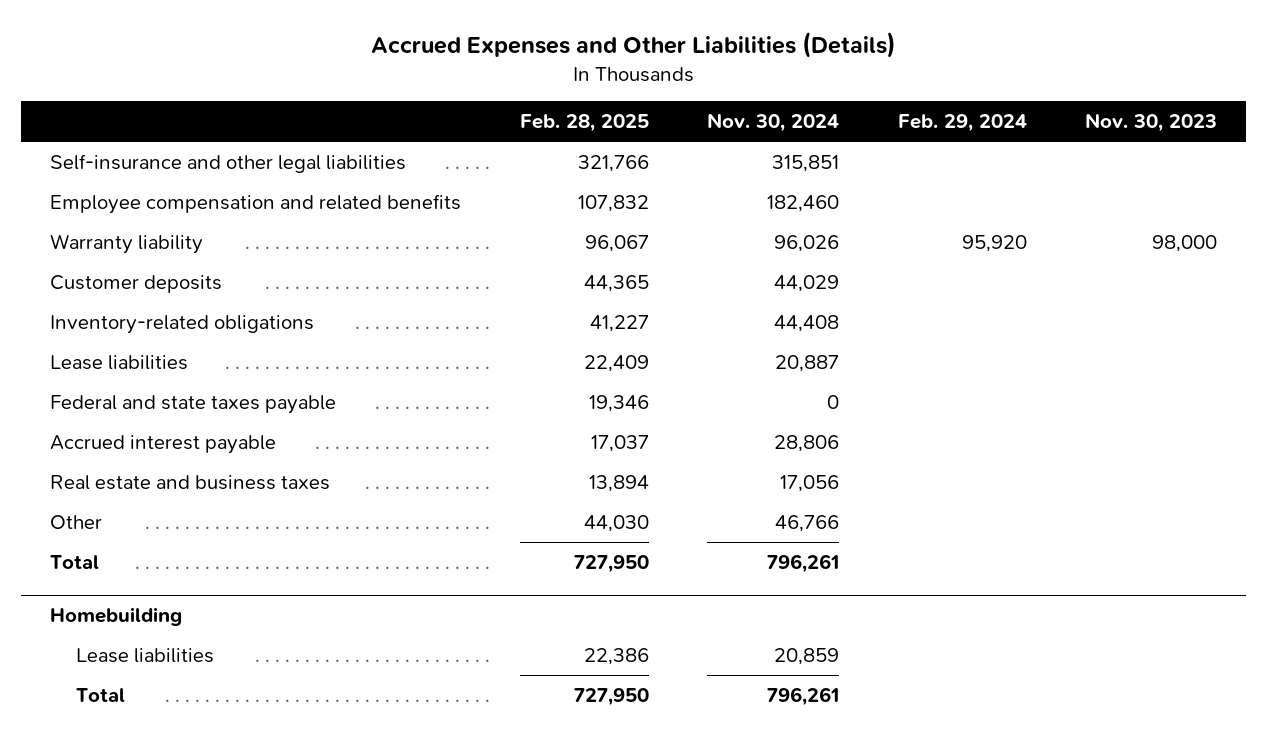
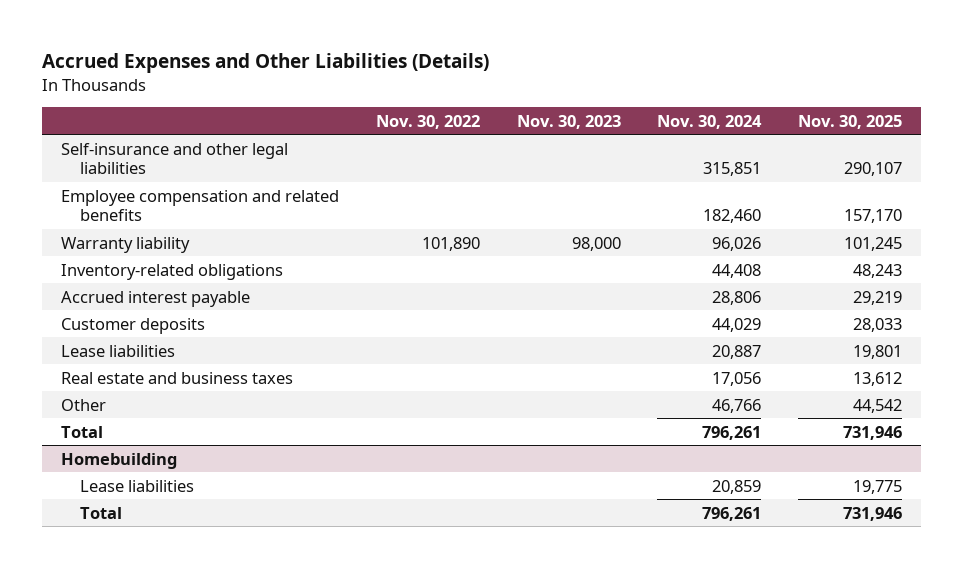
[519,114,649,133] Feb. 28, 2025 -> none
[897,114,1027,133] Feb. 29, 2024 -> none
none -> [375,114,480,129] Nov. 30, 2022
none -> [798,114,903,129] Nov. 30, 2025
[50,394,337,414] Federal and state taxes payable -> none
[50,274,223,293] Customer deposits -> [60,317,205,334] Customer deposits
[50,354,189,370] Lease liabilities -> [60,344,175,357] Lease liabilities

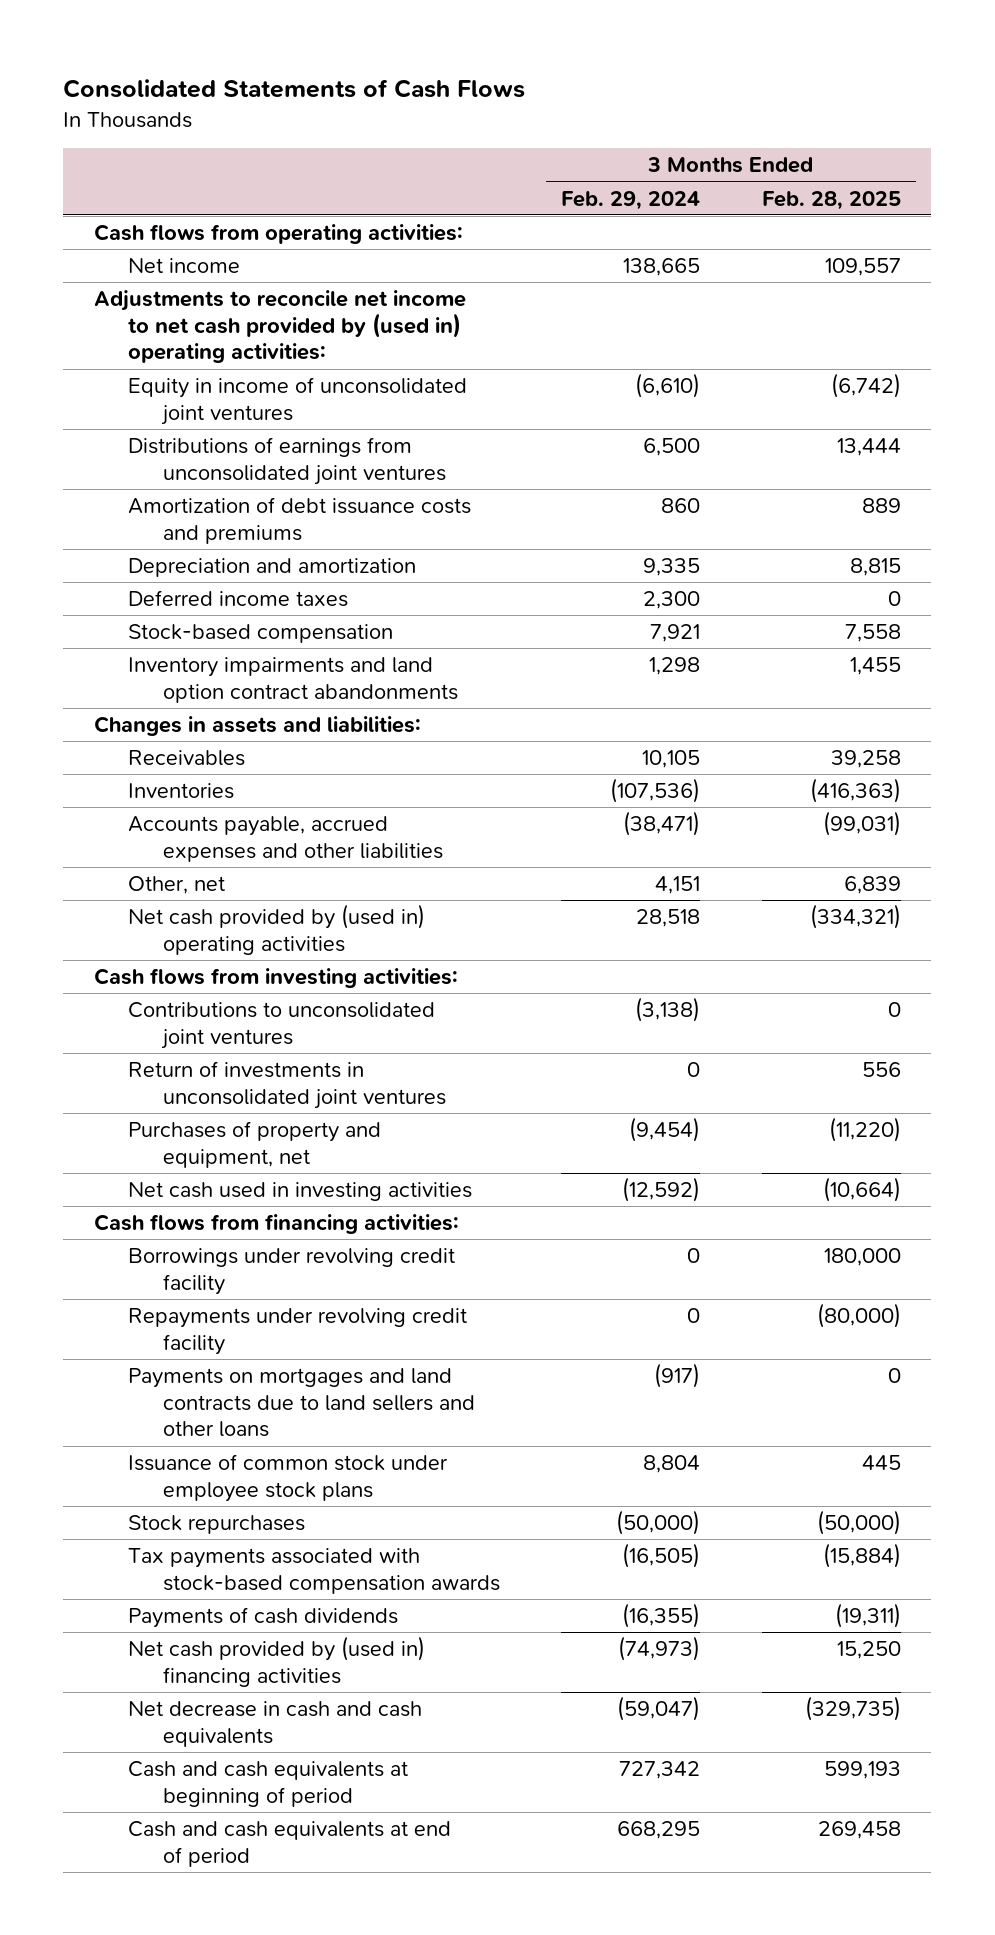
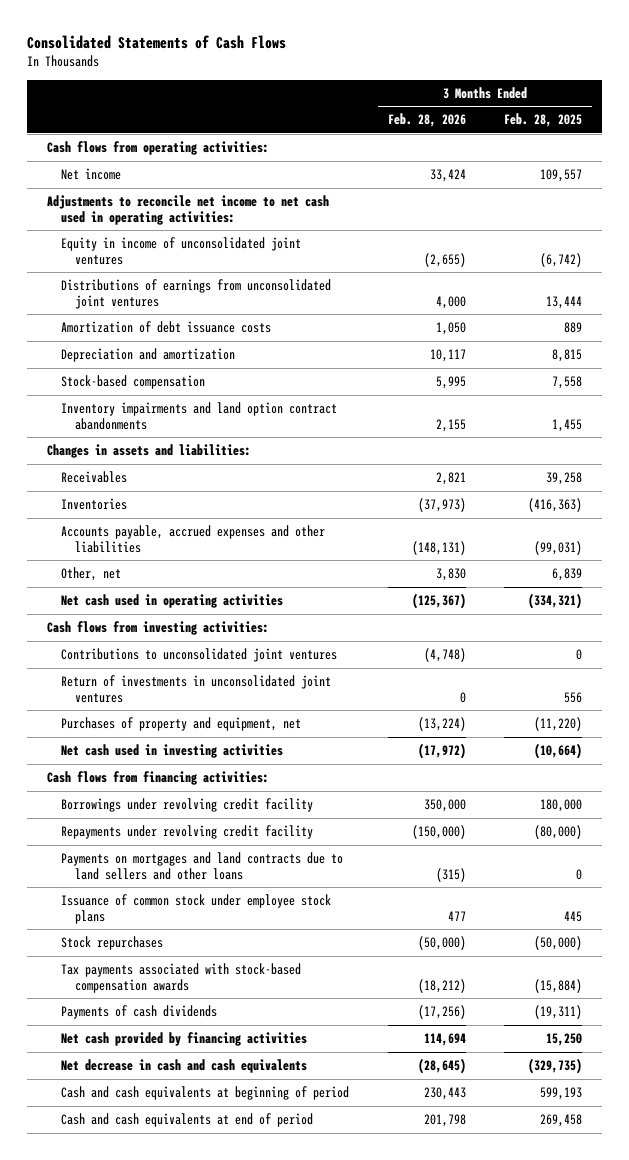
[561,190,701,210] Feb. 29, 2024 -> none
none -> [387,113,466,128] Feb. 28, 2026
[94,289,467,364] Adjustments to reconcile net income to net cash provided by (used in) operating activities: -> [46,194,329,225] Adjustments to reconcile net income to net cash used in operating activities:
[128,496,472,544] Amortization of debt issuance costs and premiums -> [61,320,272,333] Amortization of debt issuance costs
[128,589,349,607] Deferred income taxes -> none
[128,903,426,955] Net cash provided by (used in) operating activities -> [61,593,284,608] Net cash used in operating activities
[128,1635,426,1687] Net cash provided by (used in) financing activities -> [61,1031,308,1046] Net cash provided by financing activities

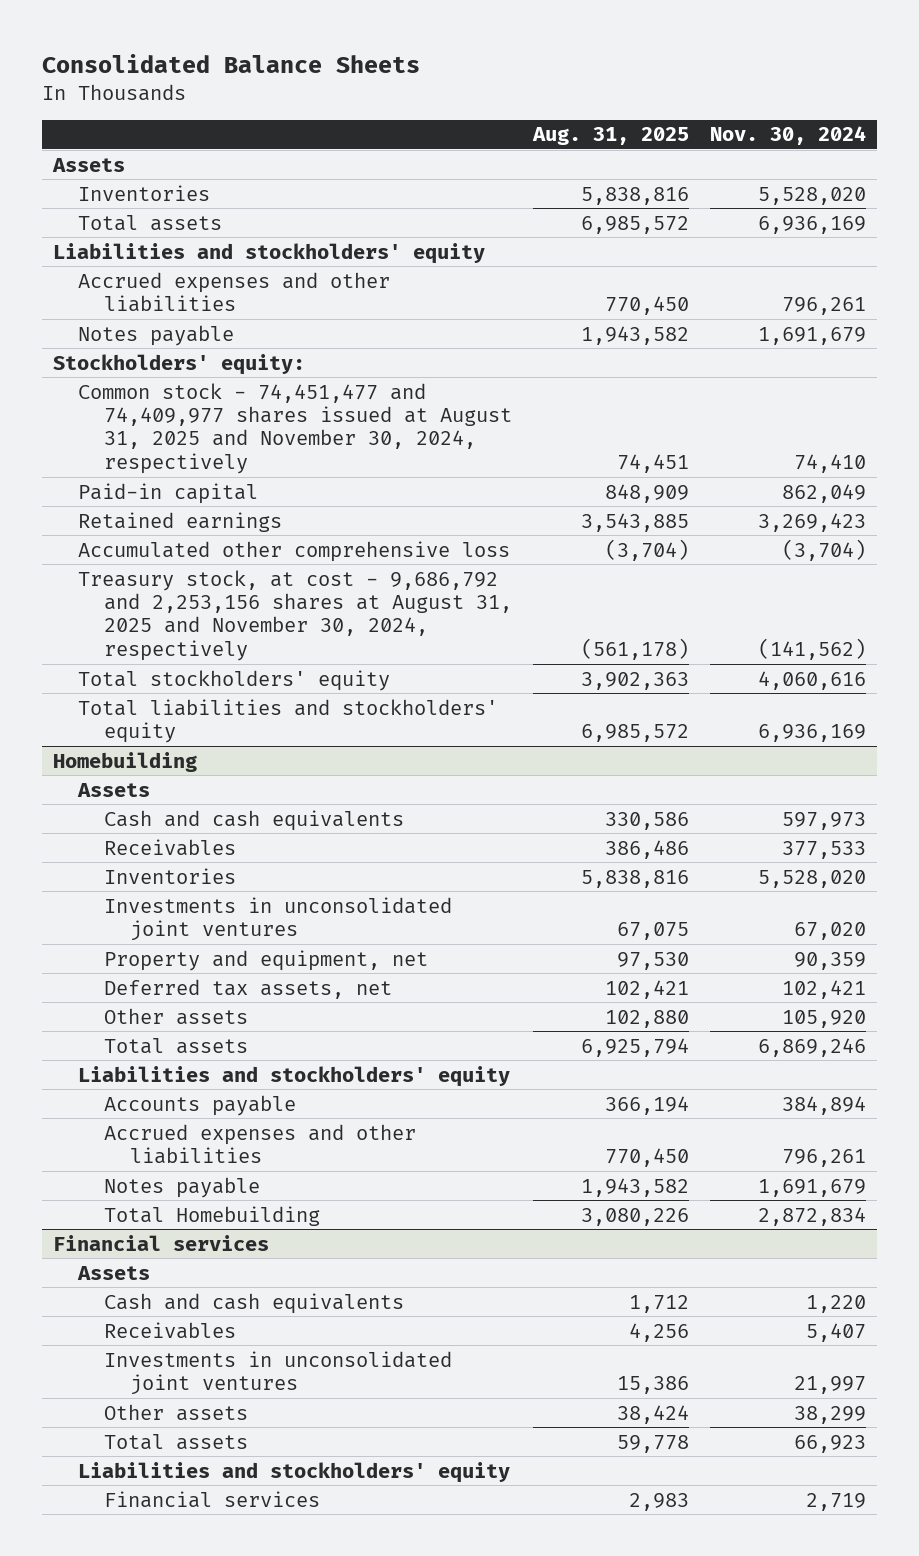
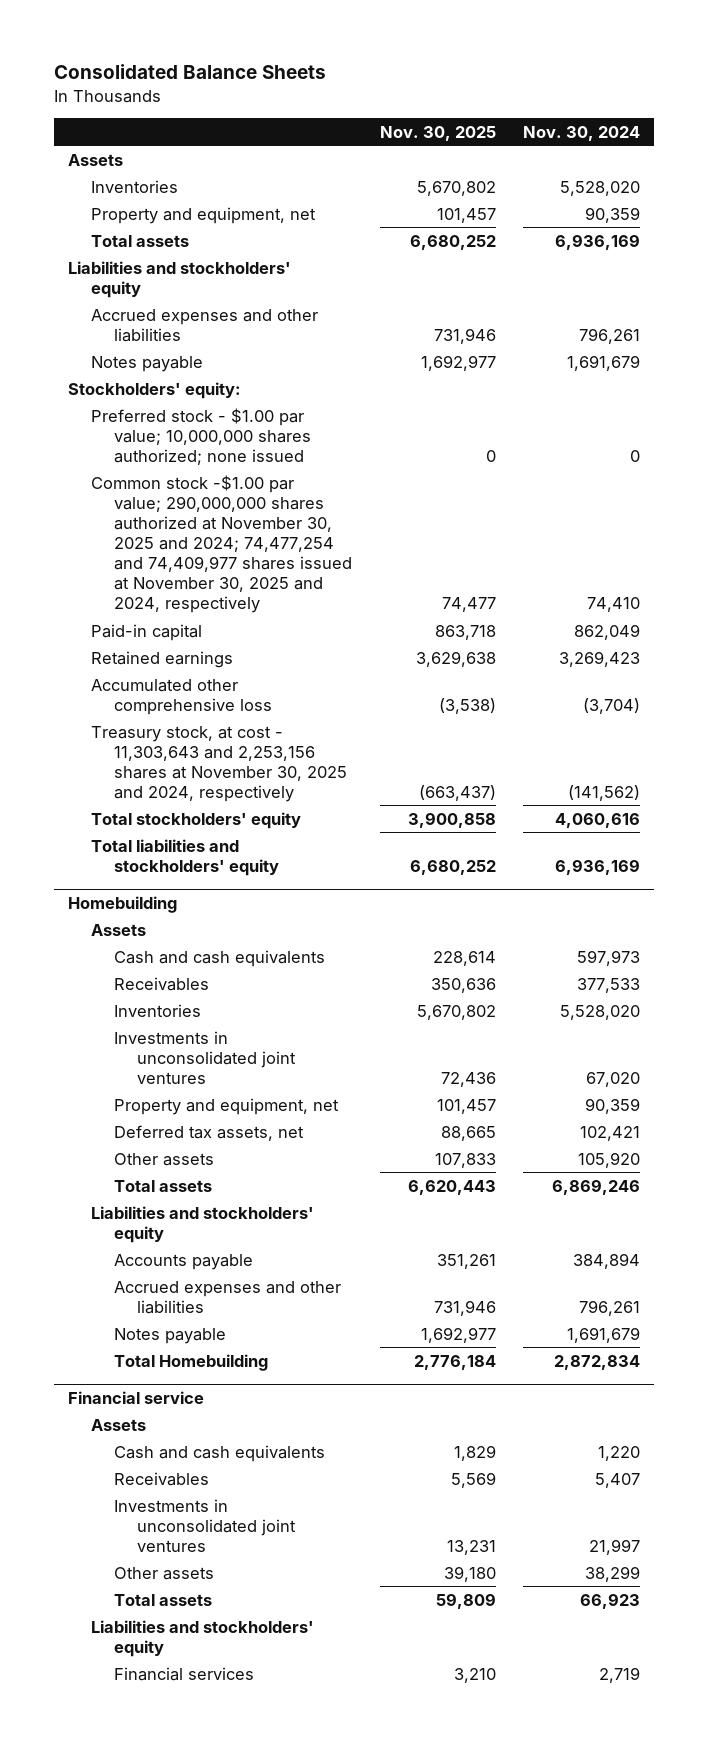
[532,127,690,146] Aug. 31, 2025 -> none
none -> [379,125,496,141] Nov. 30, 2025
none -> [90,206,316,224] Property and equipment, net
none -> [90,407,311,465] Preferred stock - $1.00 par value; 10,000,000 shares authorized; none issued
[78,382,513,474] Common stock - 74,451,477 and 74,409,977 shares issued at August 31, 2025 and November 30, 2024, respectively -> [90,474,352,614] Common stock -$1.00 par value; 290,000,000 shares authorized at November 30, 2025 and 2024; 74,477,254 and 74,409,977 shares issued at November 30, 2025 and 2024, respectively
[78,569,513,661] Treasury stock, at cost - 9,686,792 and 2,253,156 shares at August 31, 2025 and November 30, 2024, respectively -> [90,725,347,802] Treasury stock, at cost - 11,303,643 and 2,253,156 shares at November 30, 2025 and 2024, respectively
[52,1234,269,1251] Financial services -> [67,1390,204,1404] Financial service

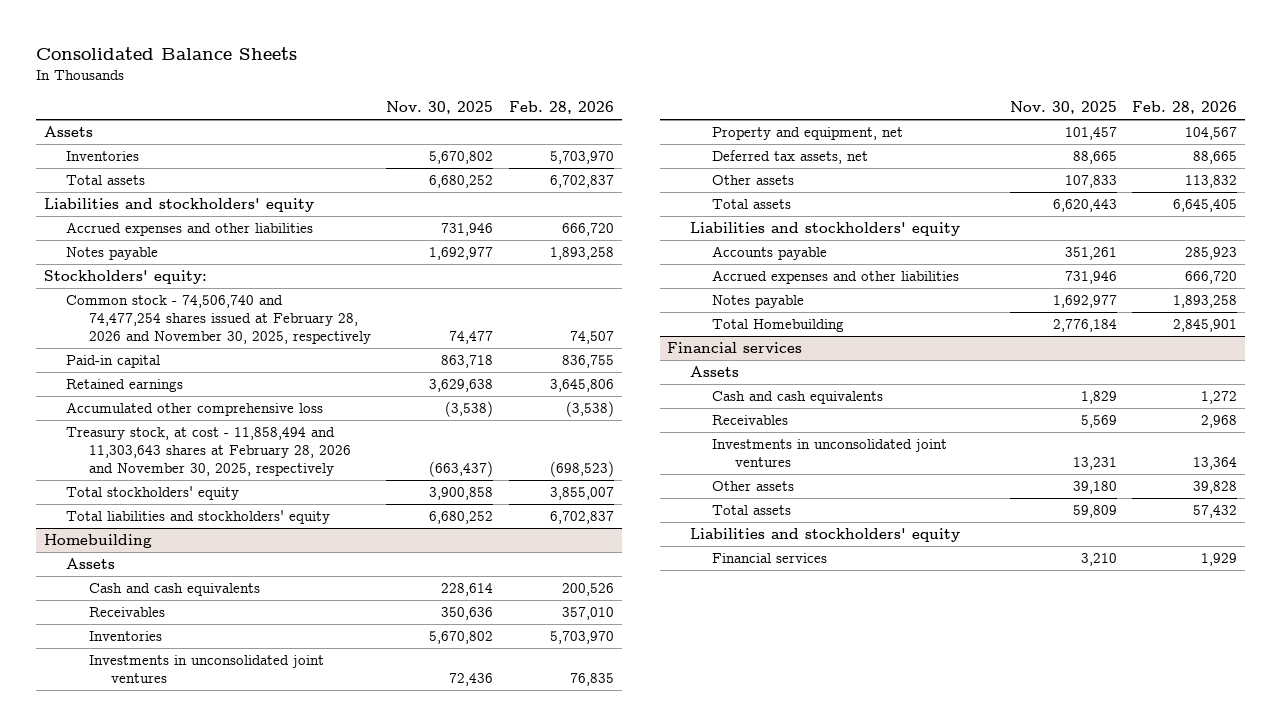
[523,125,641,141] Nov. 30, 2024 -> none
none -> [508,101,614,115] Feb. 28, 2026
[90,206,316,224] Property and equipment, net -> none
[90,407,311,465] Preferred stock - $1.00 par value; 10,000,000 shares authorized; none issued -> none
[90,474,352,614] Common stock -$1.00 par value; 290,000,000 shares authorized at November 30, 2025 and 2024; 74,477,254 and 74,409,977 shares issued at November 30, 2025 and 2024, respectively -> [66,295,371,345] Common stock - 74,506,740 and 74,477,254 shares issued at February 28, 2026 and November 30, 2025, respectively
[90,725,347,802] Treasury stock, at cost - 11,303,643 and 2,253,156 shares at November 30, 2025 and 2024, respectively -> [66,427,351,477] Treasury stock, at cost - 11,858,494 and 11,303,643 shares at February 28, 2026 and November 30, 2025, respectively
[67,1390,204,1404] Financial service -> [667,342,803,354] Financial services

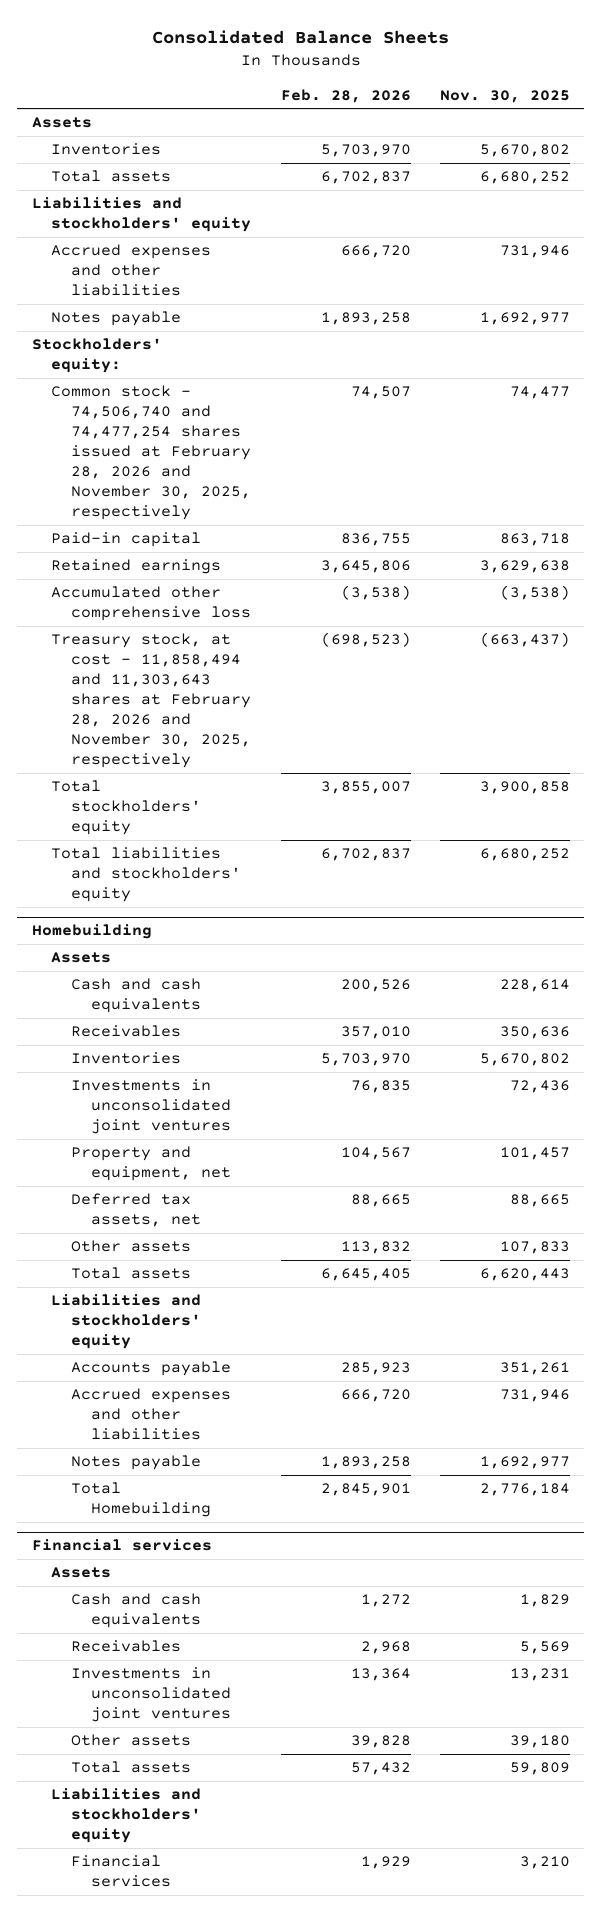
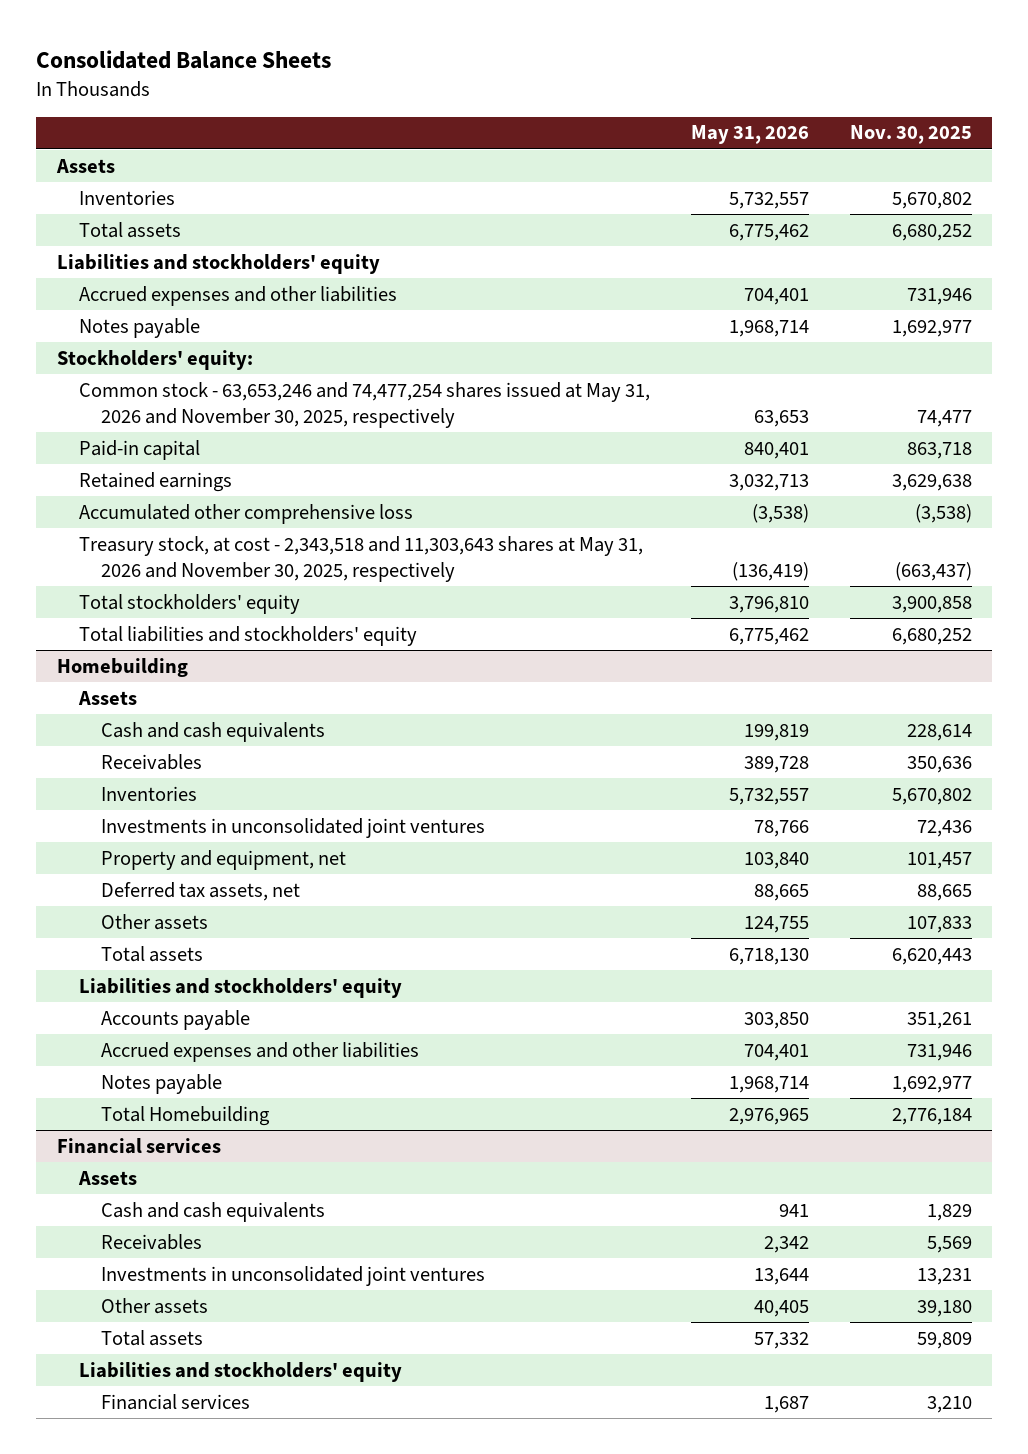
[280,88,411,103] Feb. 28, 2026 -> none
none -> [690,125,809,145] May 31, 2026
[51,385,252,521] Common stock - 74,506,740 and 74,477,254 shares issued at February 28, 2026 and November 30, 2025, respectively -> [78,381,650,428] Common stock - 63,653,246 and 74,477,254 shares issued at May 31, 2026 and November 30, 2025, respectively
[51,633,252,769] Treasury stock, at cost - 11,858,494 and 11,303,643 shares at February 28, 2026 and November 30, 2025, respectively -> [78,535,643,582] Treasury stock, at cost - 2,343,518 and 11,303,643 shares at May 31, 2026 and November 30, 2025, respectively

